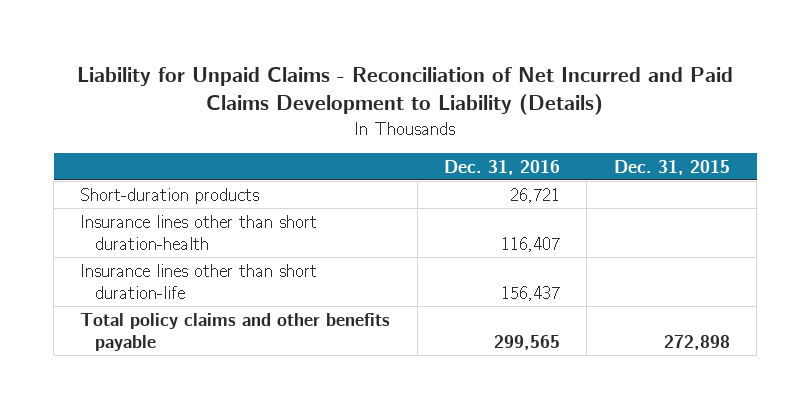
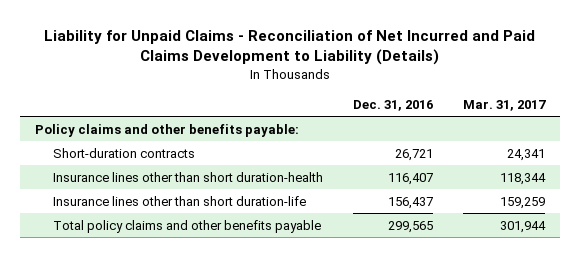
[613,159,730,175] Dec. 31, 2015 -> none
none -> [463,99,547,111] Mar. 31, 2017
none -> [35,123,300,137] Policy claims and other benefits payable:
[80,187,260,204] Short-duration products -> [53,147,196,158] Short-duration contracts

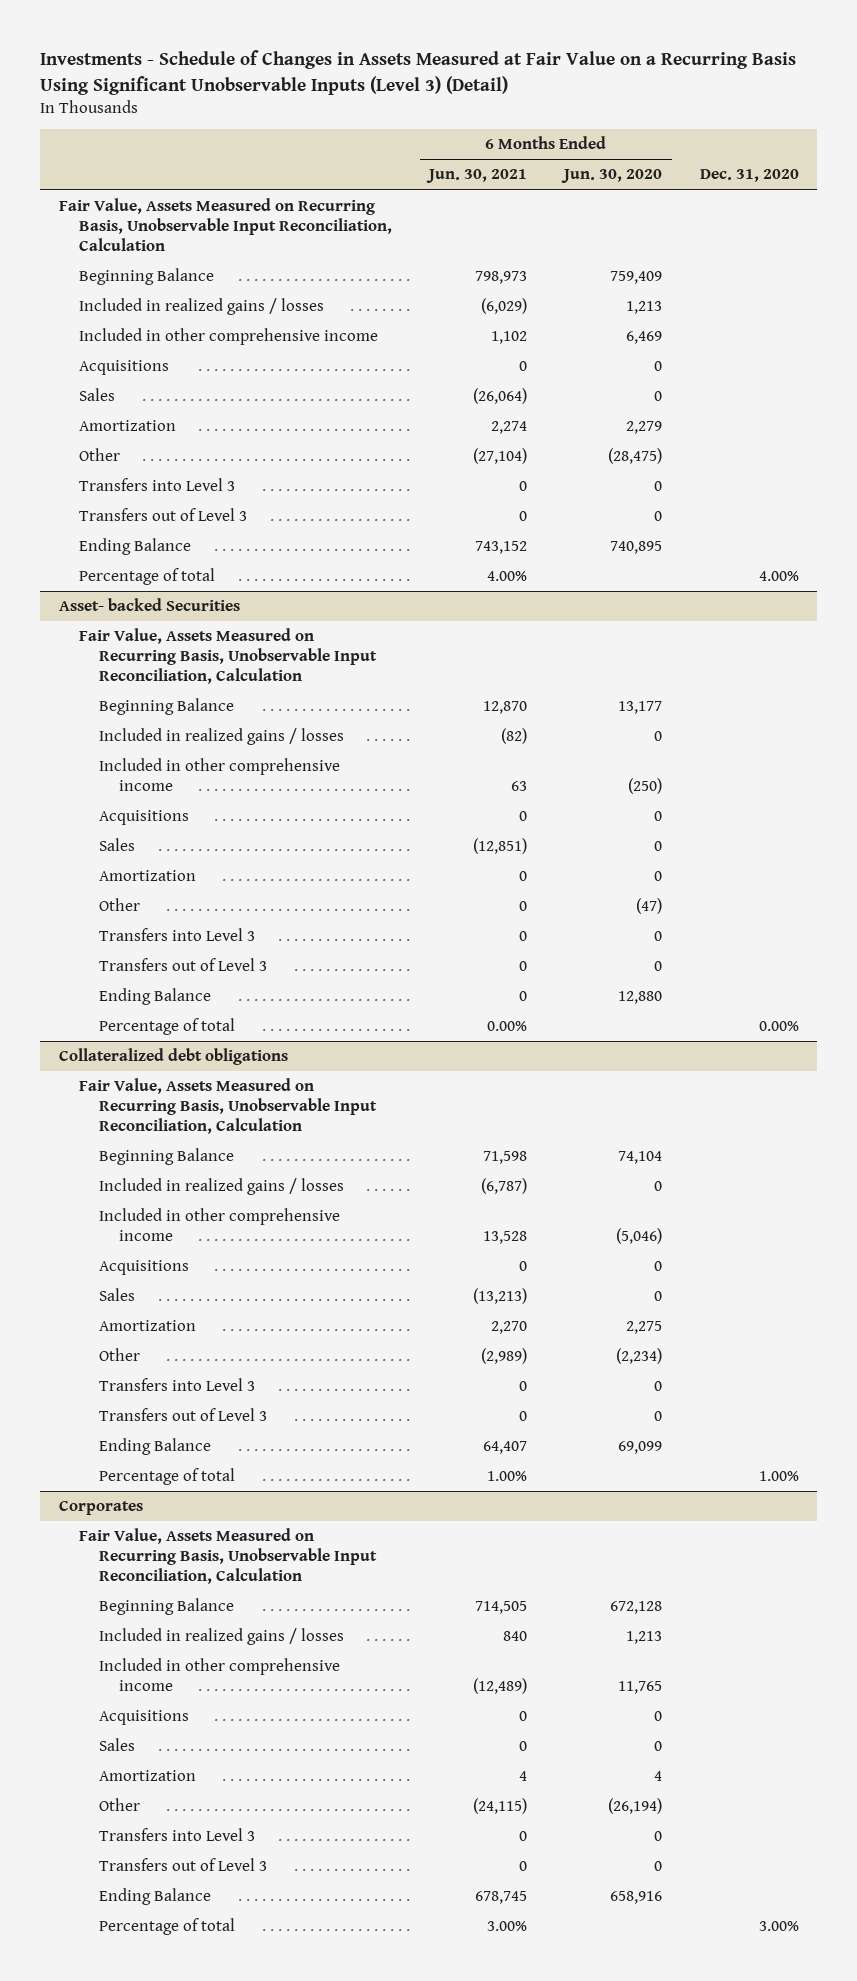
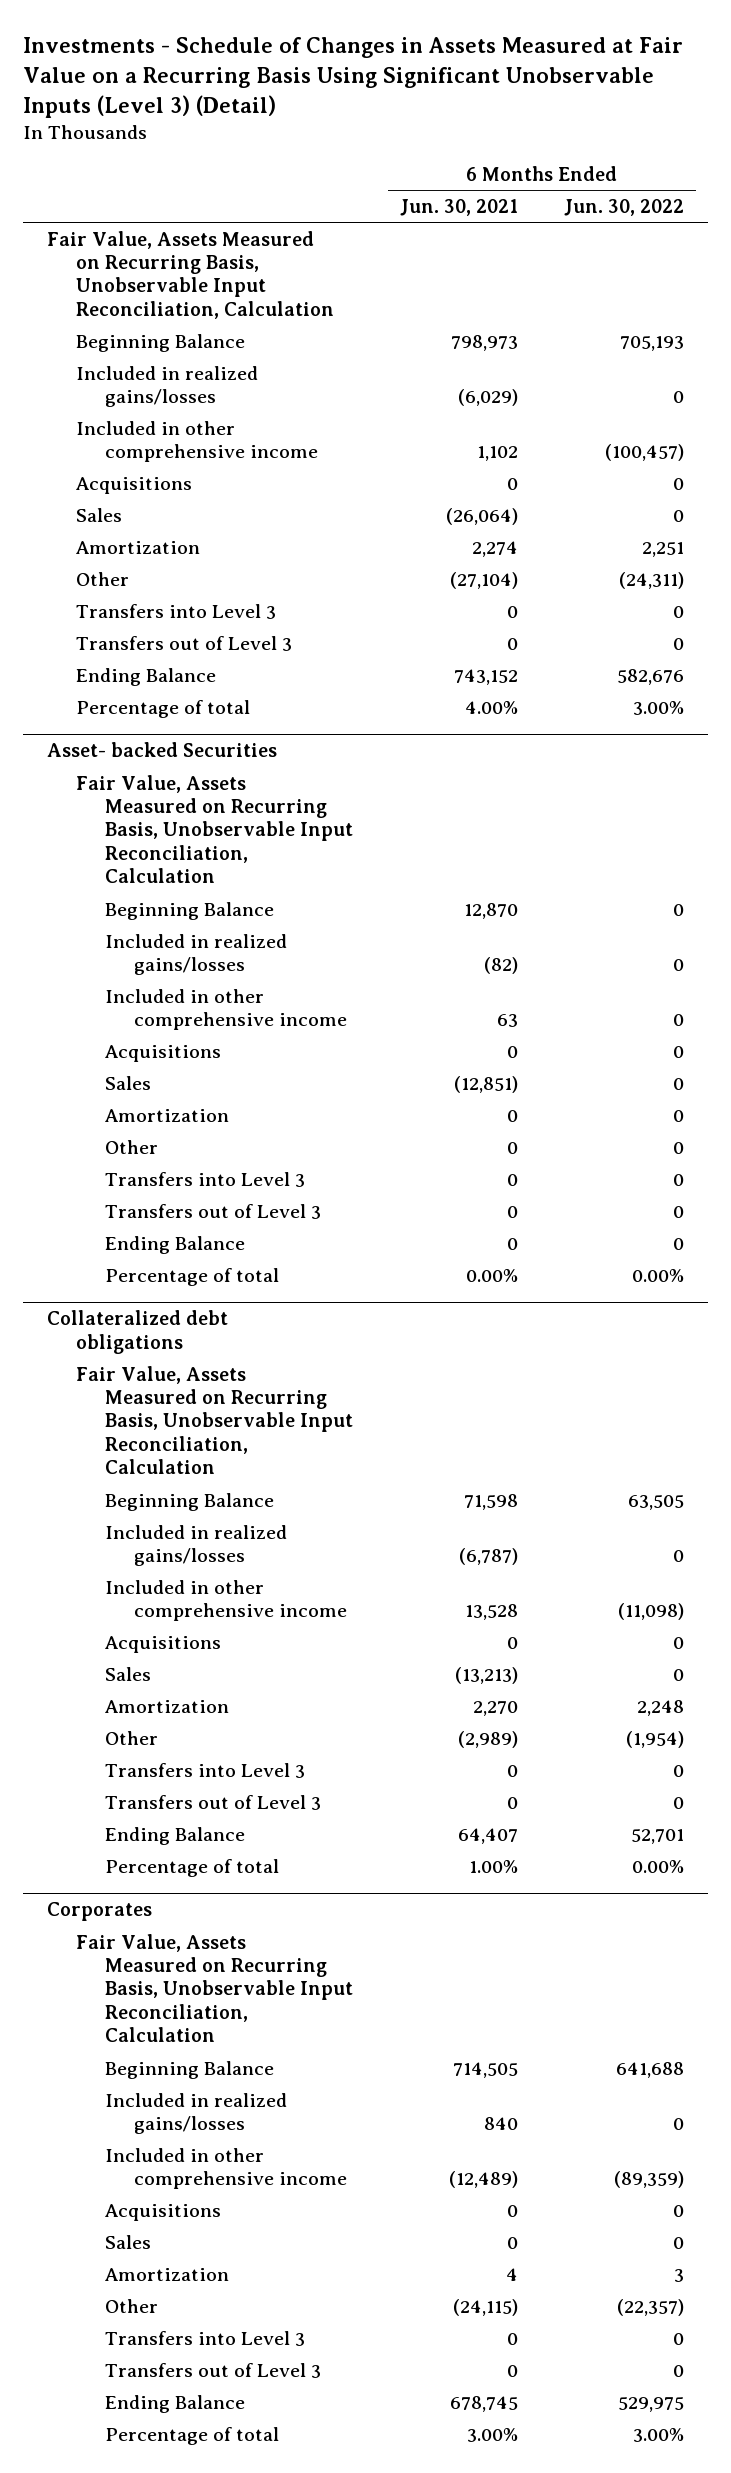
[561,169,663,184] Jun. 30, 2020 -> none
[699,169,799,183] Dec. 31, 2020 -> none
none -> [564,198,685,216] Jun. 30, 2022
[78,298,324,316] Included in realized gains / losses -> [75,365,258,407] Included in realized gains/losses
[98,728,344,746] Included in realized gains / losses -> [104,933,287,975] Included in realized gains/losses
[98,1178,344,1196] Included in realized gains / losses -> [104,1524,287,1566] Included in realized gains/losses
[98,1628,344,1646] Included in realized gains / losses -> [104,2092,287,2134] Included in realized gains/losses

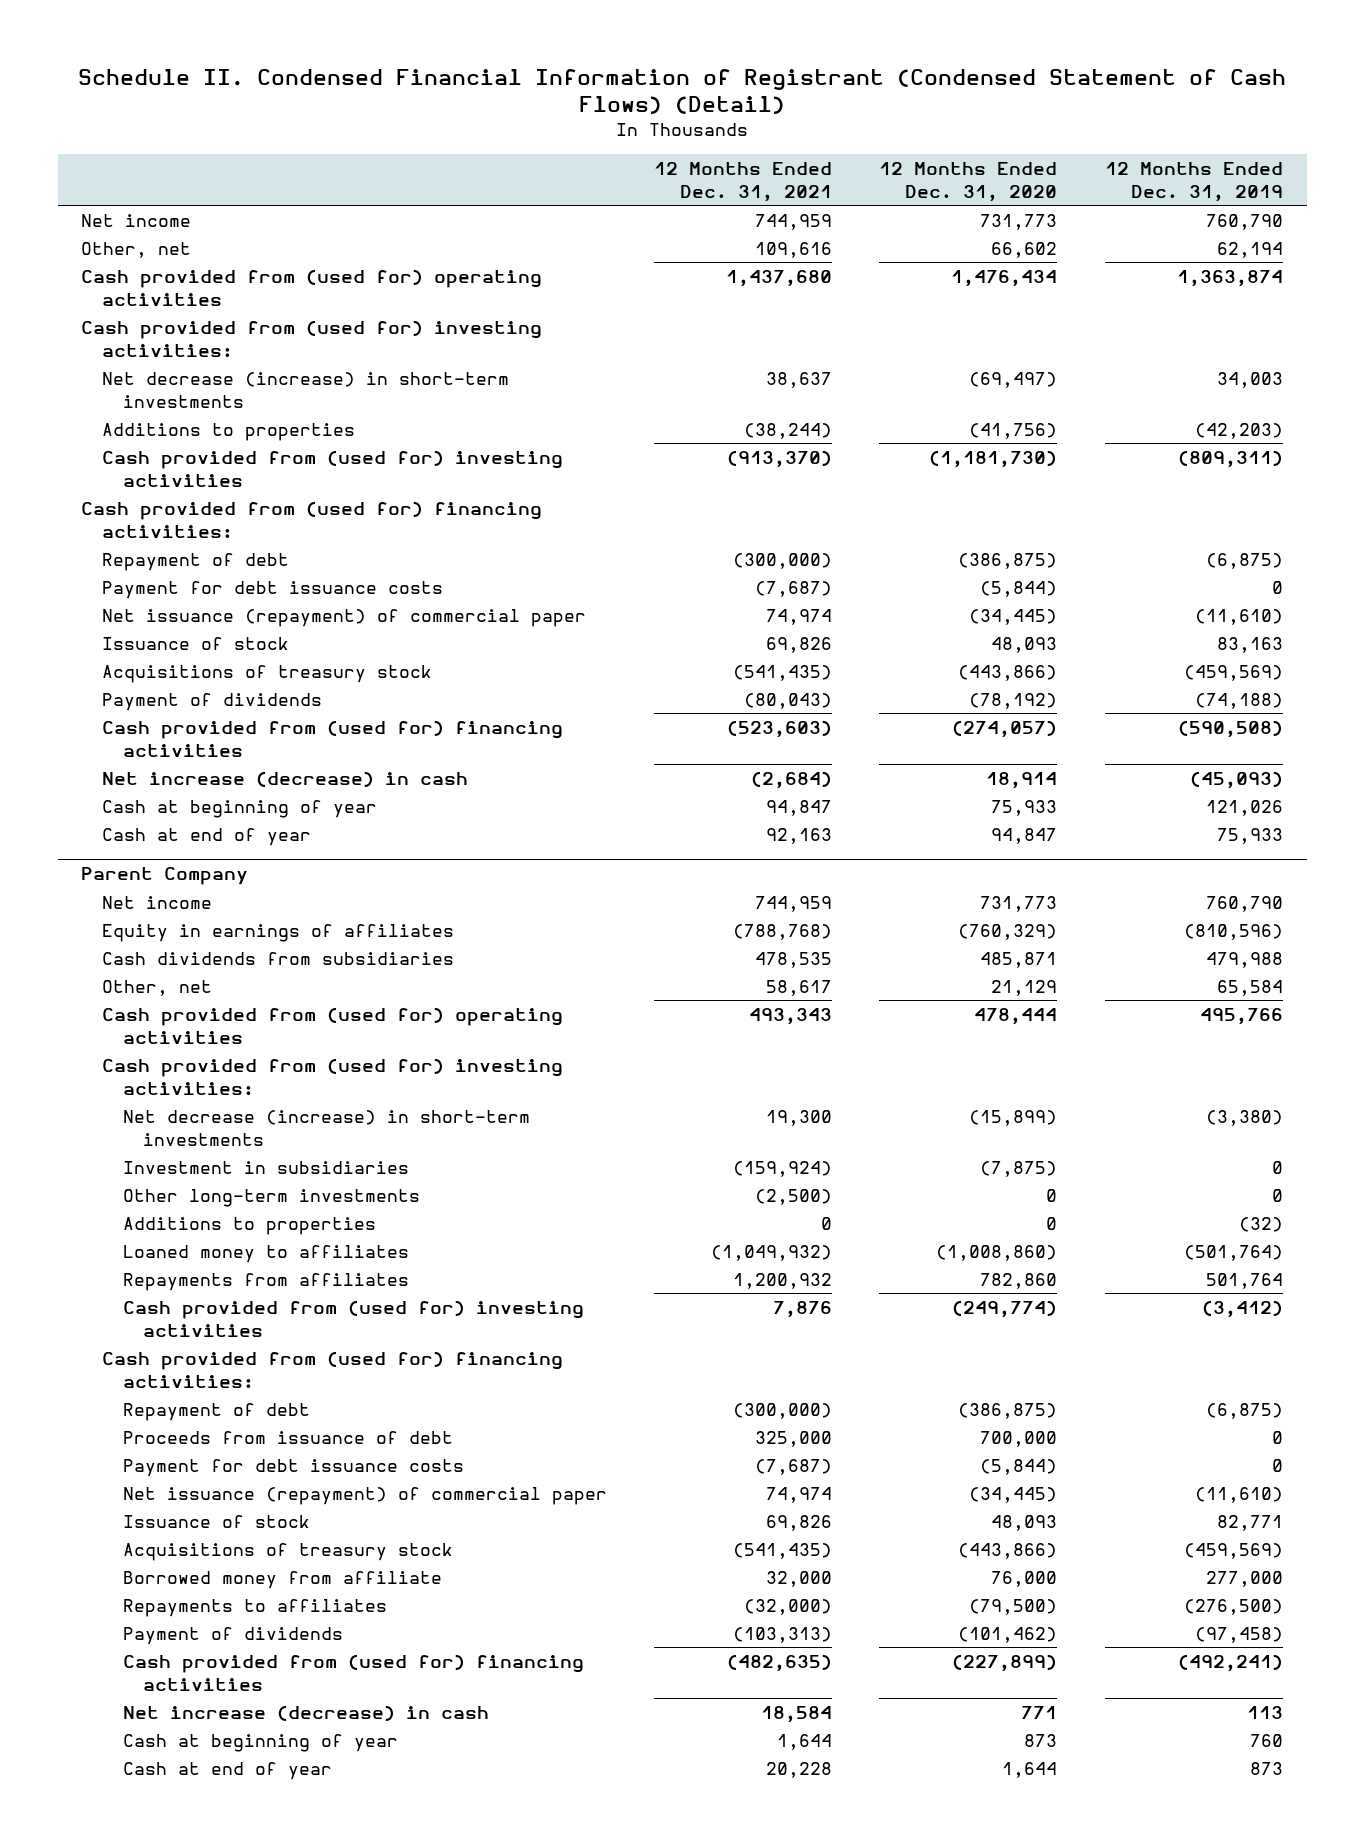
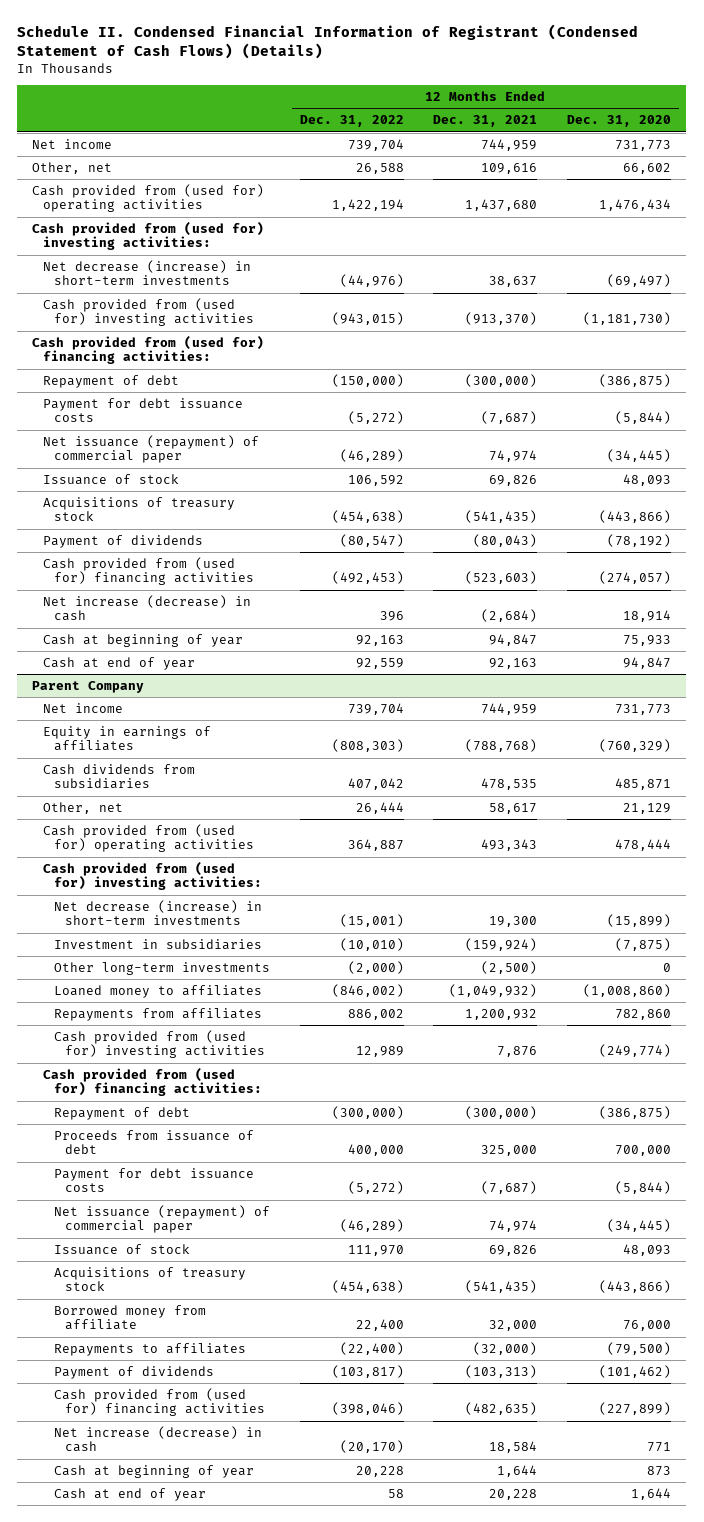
[78,68,1287,115] Schedule II. Condensed Financial Information of Registrant (Condensed Statement of Cash Flows) (Detail) -> [17,23,639,59] Schedule II. Condensed Financial Information of Registrant (Condensed Statement of Cash Flows) (Details)
[1104,161,1283,202] 12 Months Ended Dec. 31, 2019 -> none
none -> [299,115,404,128] Dec. 31, 2022
[101,422,355,441] Additions to properties -> none
[122,1216,376,1235] Additions to properties -> none

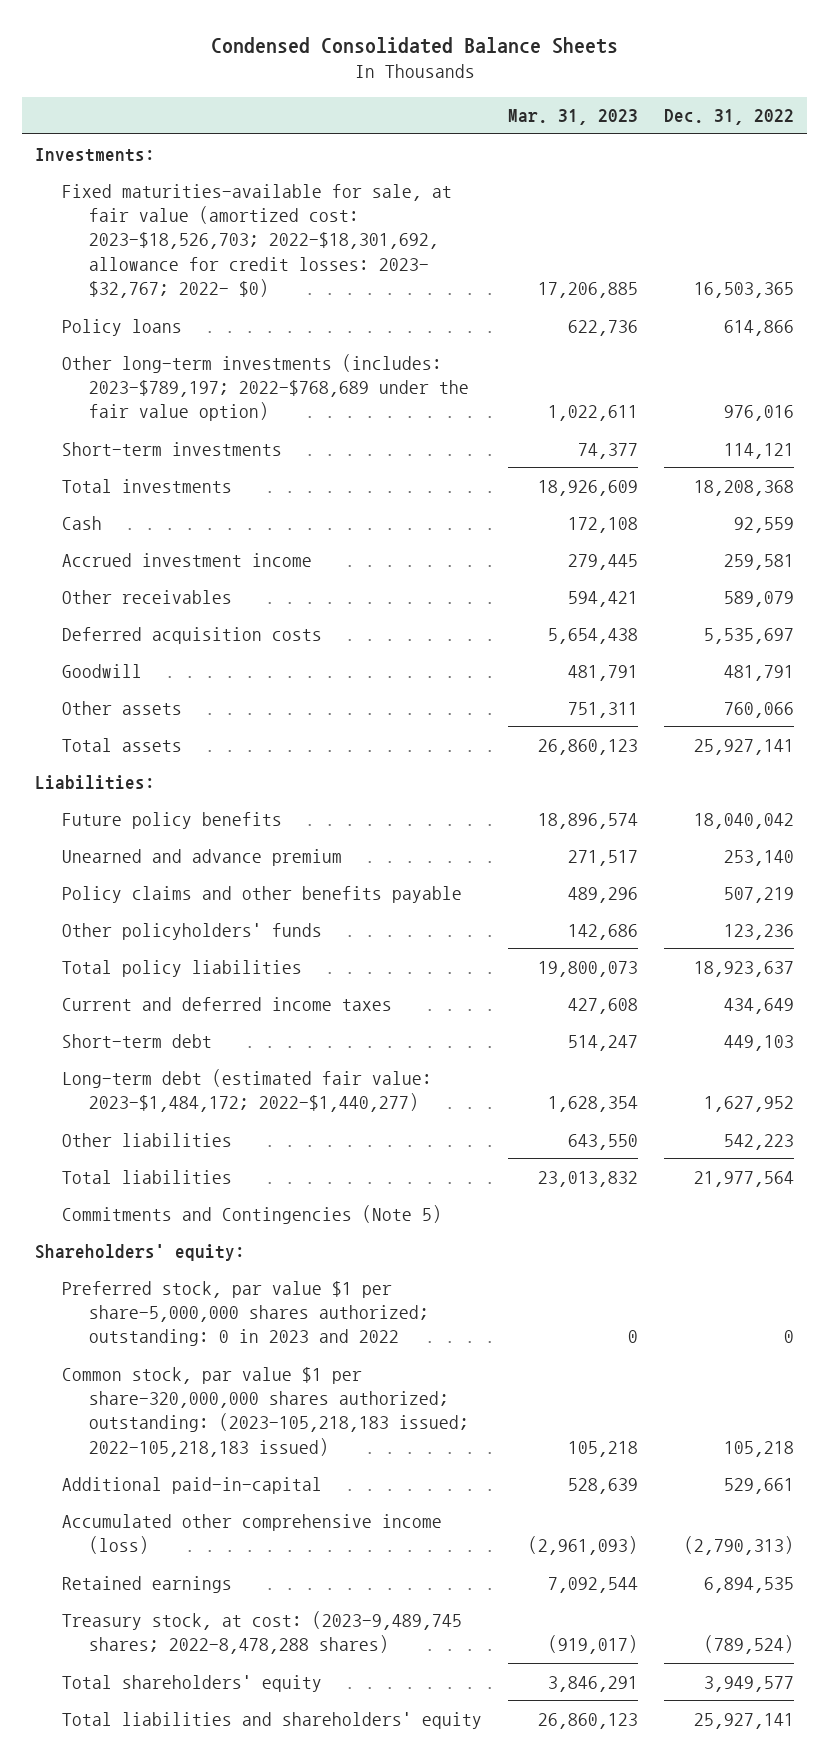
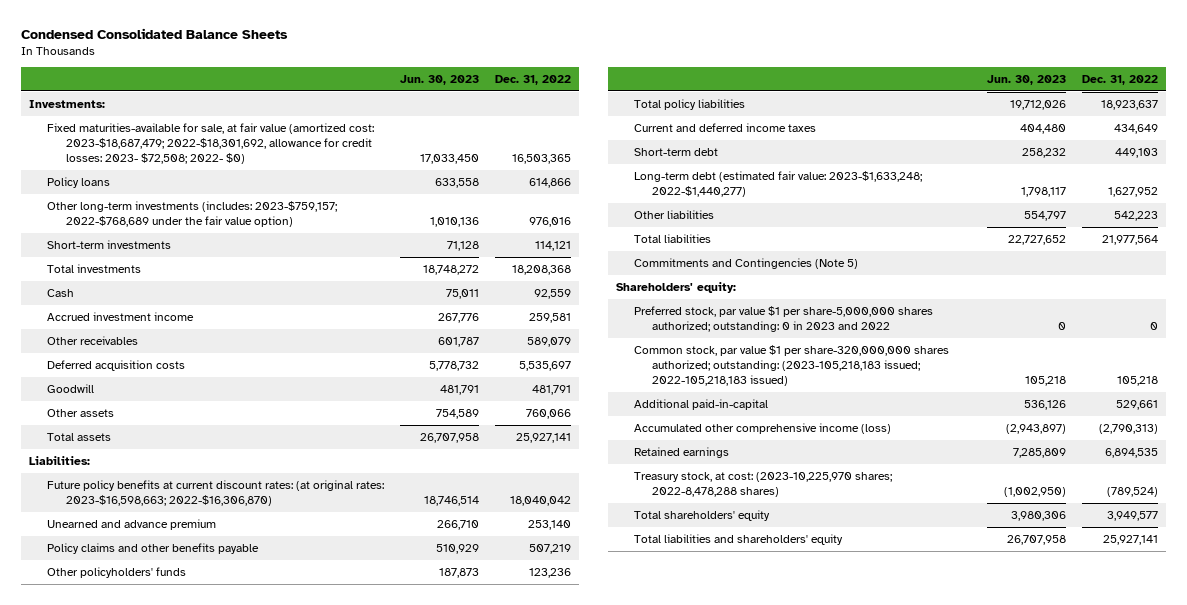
[508,109,639,126] Mar. 31, 2023 -> none
none -> [400,74,480,85] Jun. 30, 2023
[62,183,453,299] Fixed maturities-available for sale, at fair value (amortized cost: 2023-$18,526,703; 2022-$18,301,692, allowance for credit losses: 2023- $32,767; 2022- $0) -> [47,122,375,165] Fixed maturities-available for sale, at fair value (amortized cost: 2023-$18,687,479; 2022-$18,301,692, allowance for credit losses: 2023- $72,508; 2022- $0)
[62,353,469,422] Other long-term investments (includes: 2023-$789,197; 2022-$768,689 under the fair value option) -> [47,200,338,228] Other long-term investments (includes: 2023-$759,157; 2022-$768,689 under the fair value option)
[62,811,283,829] Future policy benefits -> [47,479,385,507] Future policy benefits at current discount rates: (at original rates: 2023-$16,598,663; 2022-$16,306,870)
[62,1068,433,1113] Long-term debt (estimated fair value: 2023-$1,484,172; 2022-$1,440,277) -> [634,170,923,198] Long-term debt (estimated fair value: 2023-$1,633,248; 2022-$1,440,277)
[62,1610,463,1655] Treasury stock, at cost: (2023-9,489,745 shares; 2022-8,478,288 shares) -> [634,471,893,498] Treasury stock, at cost: (2023-10,225,970 shares; 2022-8,478,288 shares)

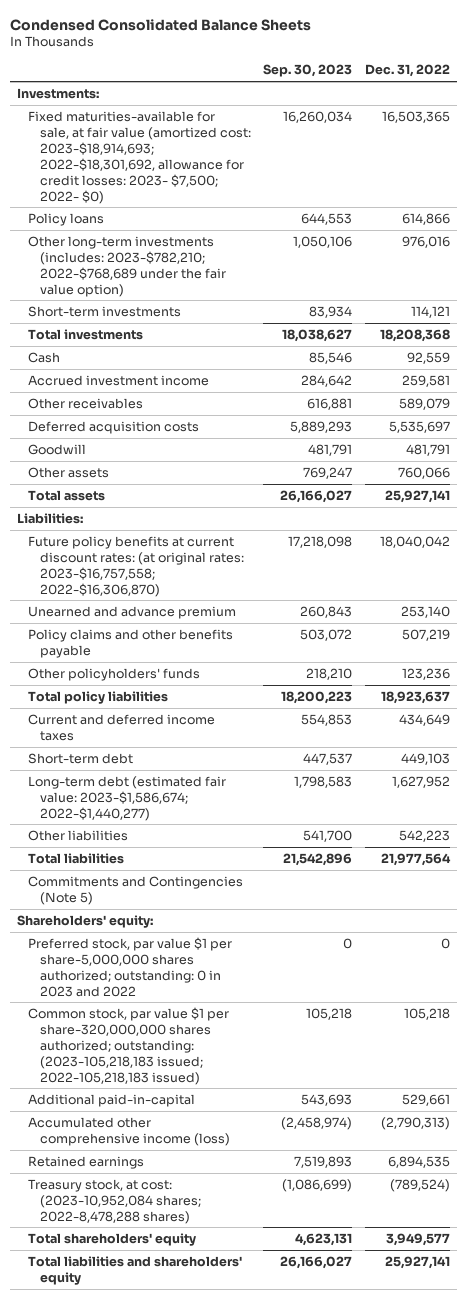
[400,74,480,85] Jun. 30, 2023 -> none
none -> [263,64,353,78] Sep. 30, 2023
[47,122,375,165] Fixed maturities-available for sale, at fair value (amortized cost: 2023-$18,687,479; 2022-$18,301,692, allowance for credit losses: 2023- $72,508; 2022- $0) -> [28,110,251,204] Fixed maturities-available for sale, at fair value (amortized cost: 2023-$18,914,693; 2022-$18,301,692, allowance for credit losses: 2023- $7,500; 2022- $0)
[47,200,338,228] Other long-term investments (includes: 2023-$759,157; 2022-$768,689 under the fair value option) -> [28,235,226,297] Other long-term investments (includes: 2023-$782,210; 2022-$768,689 under the fair value option)
[47,479,385,507] Future policy benefits at current discount rates: (at original rates: 2023-$16,598,663; 2022-$16,306,870) -> [28,535,244,597] Future policy benefits at current discount rates: (at original rates: 2023-$16,757,558; 2022-$16,306,870)
[634,170,923,198] Long-term debt (estimated fair value: 2023-$1,633,248; 2022-$1,440,277) -> [28,775,227,821] Long-term debt (estimated fair value: 2023-$1,586,674; 2022-$1,440,277)
[634,471,893,498] Treasury stock, at cost: (2023-10,225,970 shares; 2022-8,478,288 shares) -> [28,1178,201,1224] Treasury stock, at cost: (2023-10,952,084 shares; 2022-8,478,288 shares)

